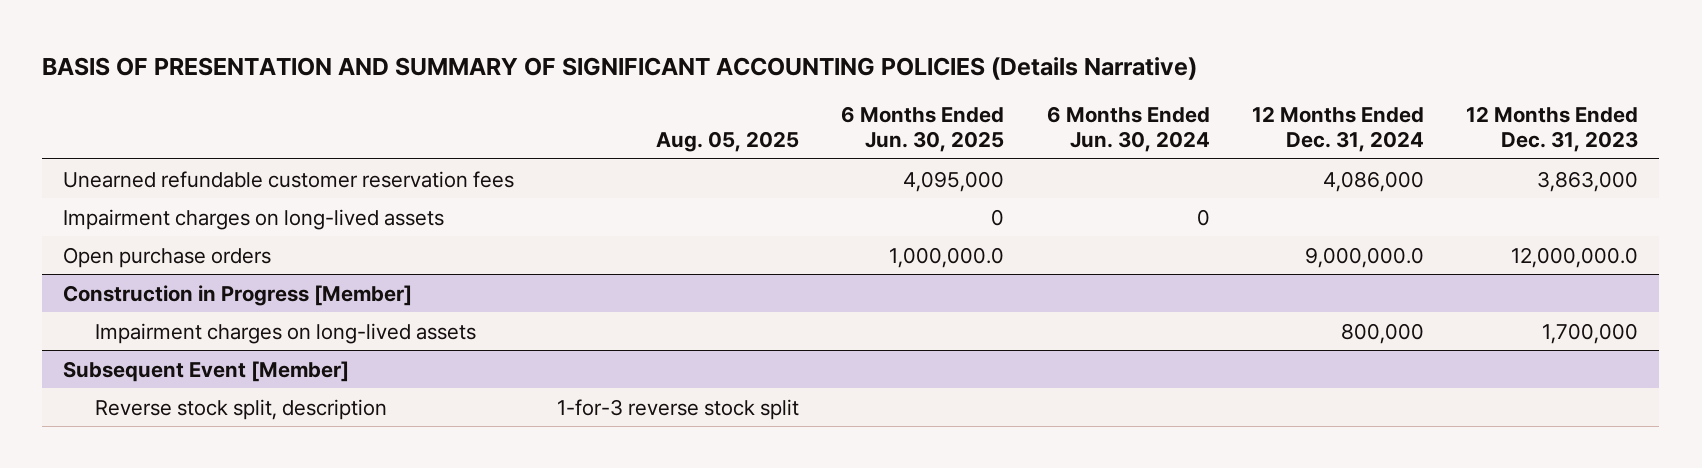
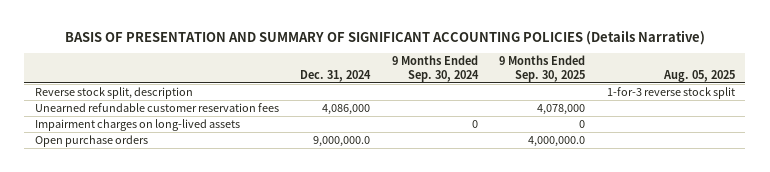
[841,106,1005,153] 6 Months Ended Jun. 30, 2025 -> none
[1046,106,1210,153] 6 Months Ended Jun. 30, 2024 -> none
[1251,106,1424,153] 12 Months Ended Dec. 31, 2024 -> none
[1466,106,1639,153] 12 Months Ended Dec. 31, 2023 -> none
none -> [300,69,372,82] Dec. 31, 2024
none -> [391,55,479,82] 9 Months Ended Sep. 30, 2024
none -> [499,55,586,82] 9 Months Ended Sep. 30, 2025
none -> [35,87,194,100] Reverse stock split, description
[63,284,413,306] Construction in Progress [Member] -> none
[95,322,477,344] Impairment charges on long-lived assets -> none
[63,360,350,382] Subsequent Event [Member] -> none
[95,398,388,420] Reverse stock split, description -> none

